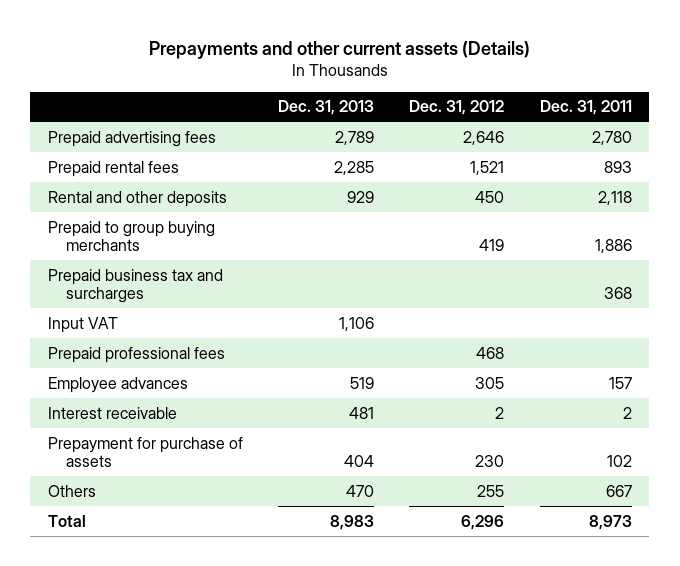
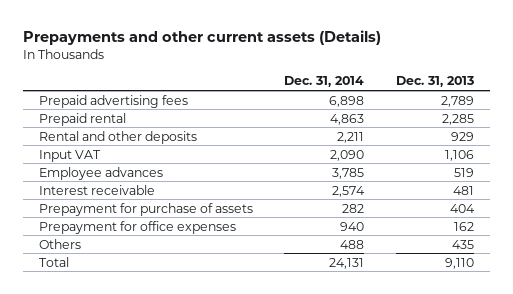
[409,100,505,116] Dec. 31, 2012 -> none
[539,100,632,116] Dec. 31, 2011 -> none
none -> [284,76,365,88] Dec. 31, 2014
[47,160,179,177] Prepaid rental fees -> [38,112,126,126] Prepaid rental
[47,220,215,252] Prepaid to group buying merchants -> none
[47,268,223,304] Prepaid business tax and surcharges -> none
[47,346,225,363] Prepaid professional fees -> none
none -> [38,220,236,234] Prepayment for office expenses
[346,484,375,497] 470 -> [451,239,474,249] 435
[330,514,375,530] 8,983 -> [444,257,474,269] 9,110

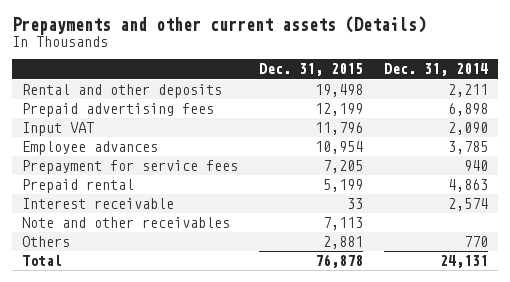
[395,76,474,88] Dec. 31, 2013 -> none
none -> [259,63,364,77] Dec. 31, 2015
[38,94,188,108] Prepaid advertising fees -> [22,103,215,118] Prepaid advertising fees
none -> [22,160,239,175] Prepayment for service fees
[38,112,126,126] Prepaid rental -> [22,179,135,194] Prepaid rental
[38,202,253,216] Prepayment for purchase of assets -> none
[38,220,236,234] Prepayment for office expenses -> none
none -> [22,217,231,229] Note and other receivables
[340,239,365,249] 488 -> [463,236,488,248] 770

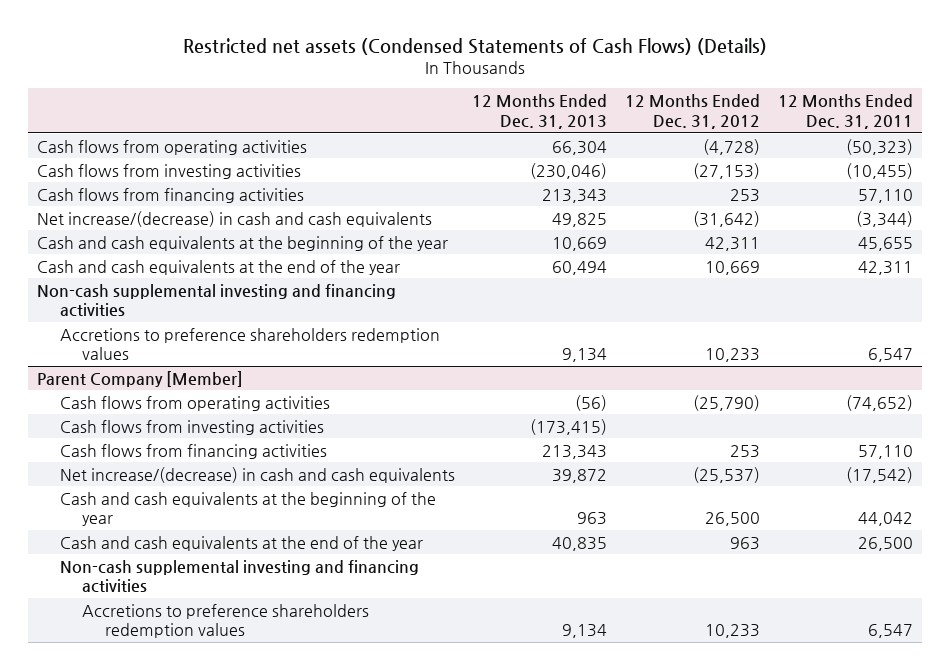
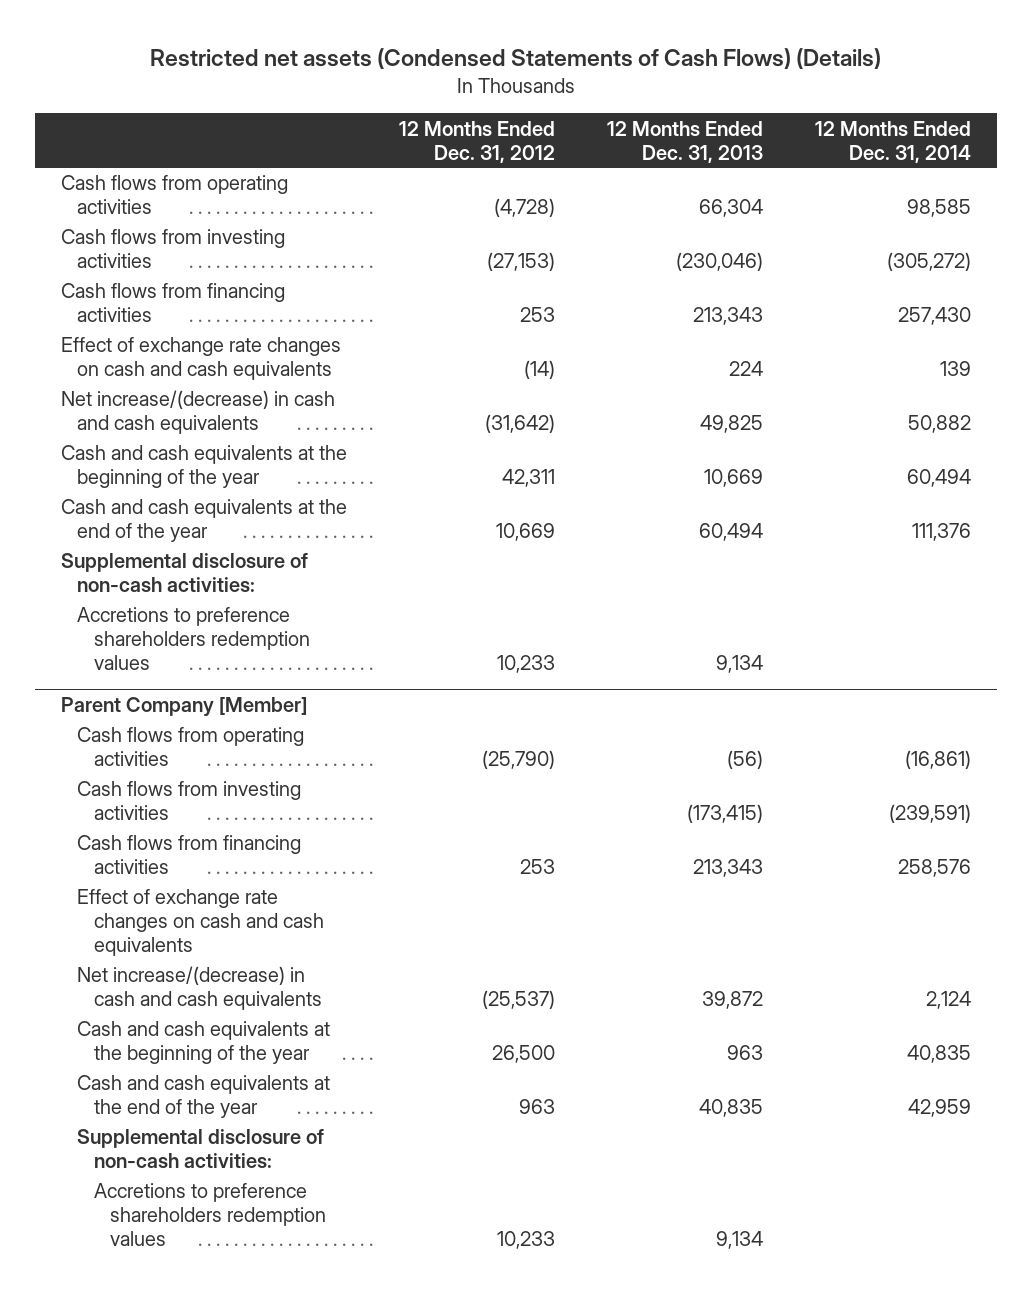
[778,93,914,129] 12 Months Ended Dec. 31, 2011 -> none
none -> [814,120,971,163] 12 Months Ended Dec. 31, 2014
none -> [60,337,341,381] Effect of exchange rate changes on cash and cash equivalents
[37,283,397,318] Non-cash supplemental investing and financing activities -> [60,553,308,593] Supplemental disclosure of non-cash activities:
none -> [77,889,324,957] Effect of exchange rate changes on cash and cash equivalents
[59,559,419,594] Non-cash supplemental investing and financing activities -> [77,1129,325,1169] Supplemental disclosure of non-cash activities:

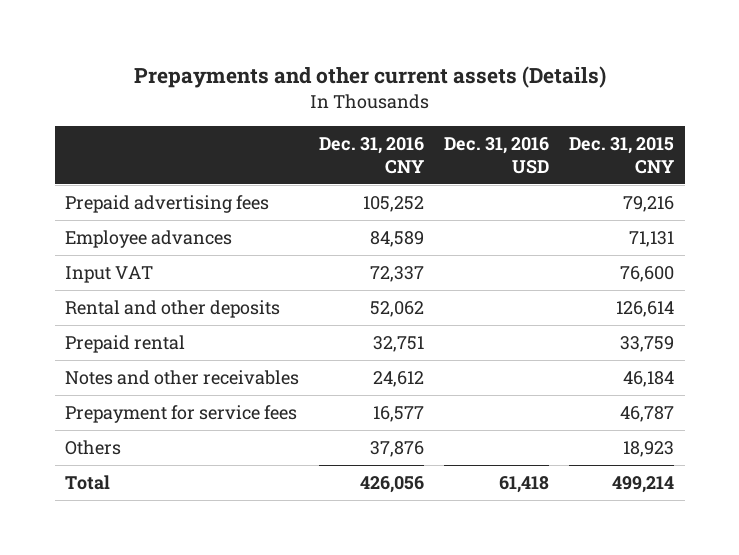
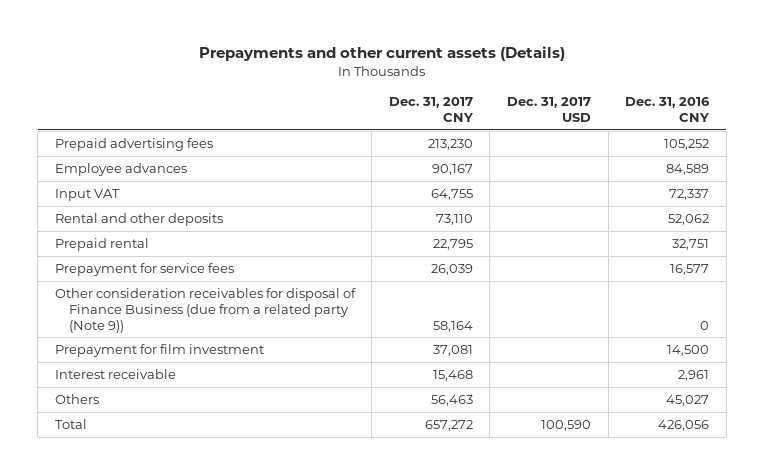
[444,137,550,174] Dec. 31, 2016 USD -> none
[569,137,675,174] Dec. 31, 2015 CNY -> none
none -> [388,97,473,122] Dec. 31, 2017 CNY
none -> [506,97,591,122] Dec. 31, 2017 USD
[64,370,299,386] Notes and other receivables -> none
none -> [54,287,356,333] Other consideration receivables for disposal of Finance Business (due from a related party (Note 9))
none -> [54,343,264,357] Prepayment for film investment
none -> [54,368,176,379] Interest receivable
[370,441,425,458] 37,876 -> [666,394,710,406] 45,027

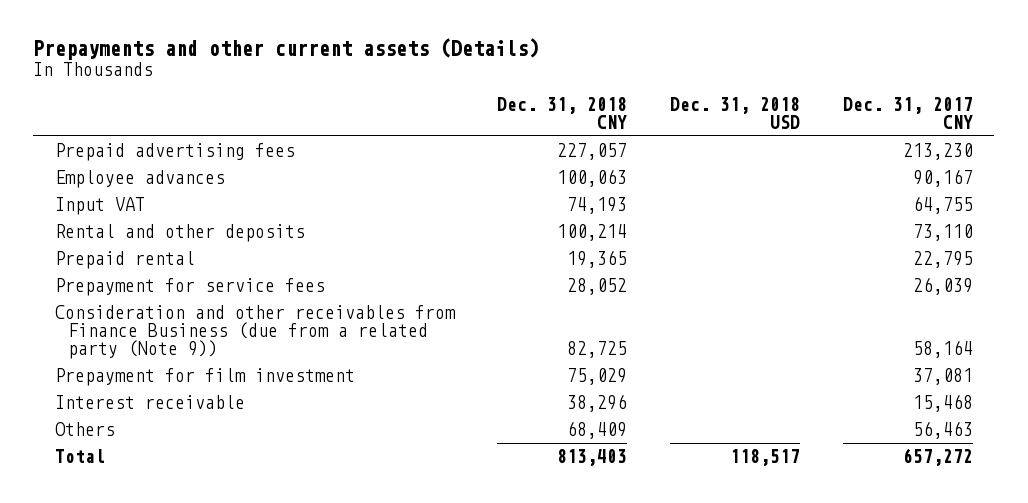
[506,97,591,122] Dec. 31, 2017 USD -> none
[625,97,711,122] Dec. 31, 2016 CNY -> none
none -> [497,97,628,130] Dec. 31, 2018 CNY
none -> [670,97,801,130] Dec. 31, 2018 USD
[54,287,356,333] Other consideration receivables for disposal of Finance Business (due from a related party (Note 9)) -> [54,305,456,360] Consideration and other receivables from Finance Business (due from a related party (Note 9))

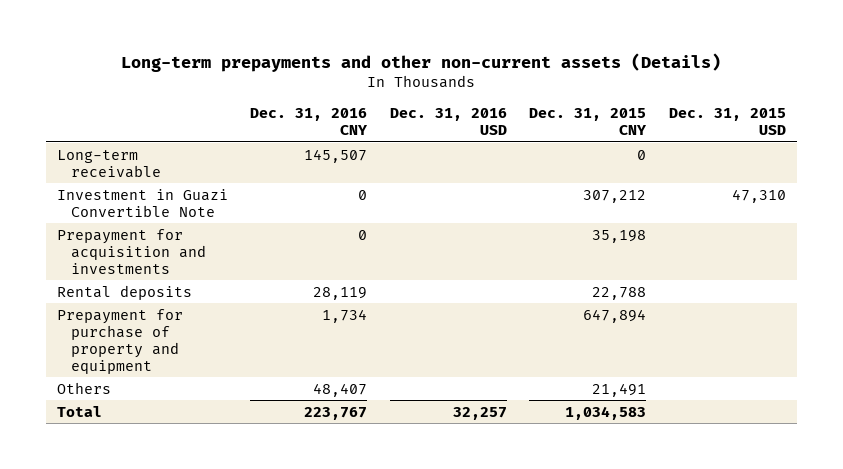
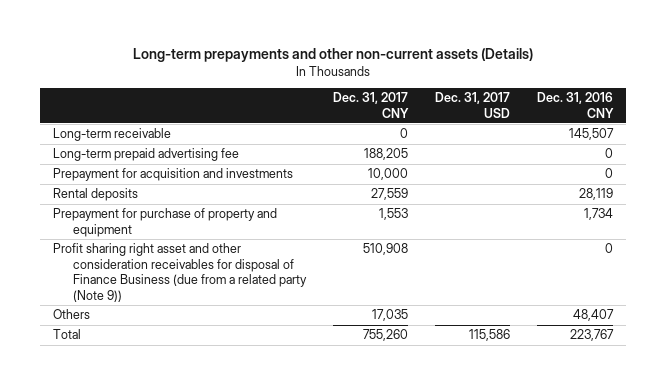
[389,108,507,136] Dec. 31, 2016 USD -> none
[529,108,648,136] Dec. 31, 2015 CNY -> none
[669,108,787,136] Dec. 31, 2015 USD -> none
none -> [332,92,409,118] Dec. 31, 2017 CNY
none -> [434,92,510,118] Dec. 31, 2017 USD
[56,188,228,217] Investment in Guazi Convertible Note -> none
none -> [53,148,240,162] Long-term prepaid advertising fee
none -> [53,243,308,302] Profit sharing right asset and other consideration receivables for disposal of Finance Business (due from a related party (Note 9))

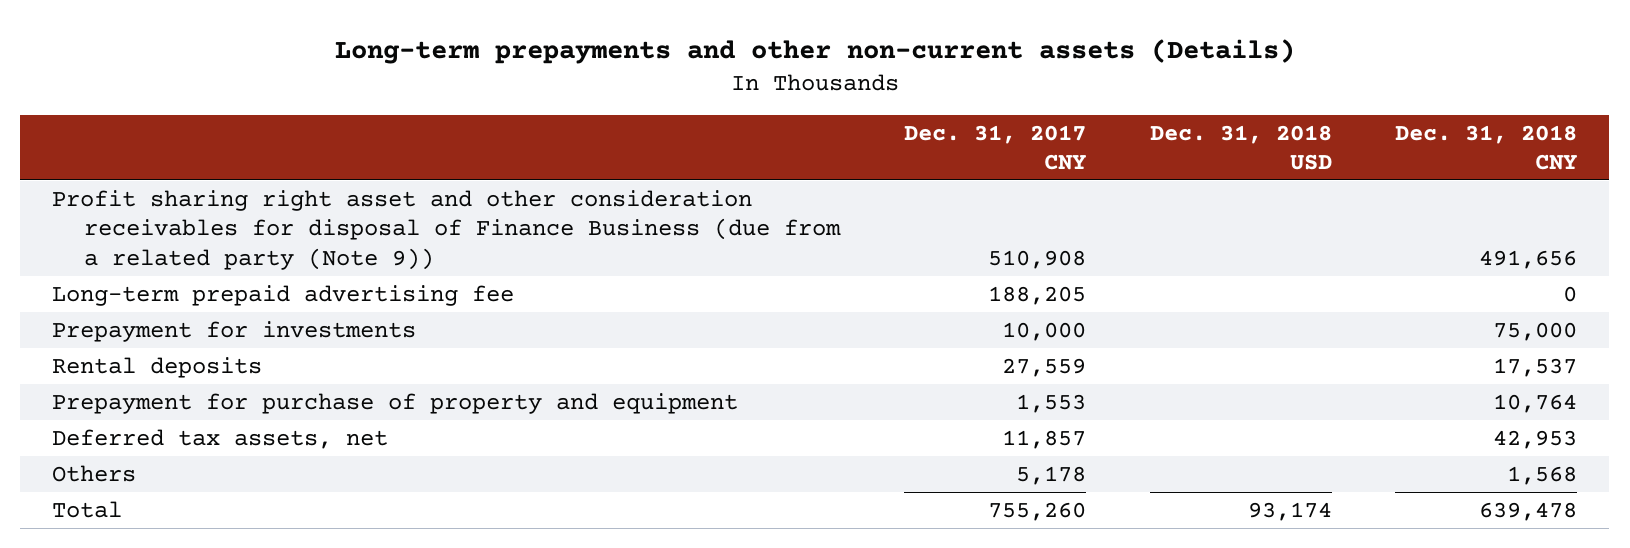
[434,92,510,118] Dec. 31, 2017 USD -> none
[536,92,614,118] Dec. 31, 2016 CNY -> none
none -> [1149,124,1332,170] Dec. 31, 2018 USD
none -> [1395,124,1578,170] Dec. 31, 2018 CNY
[53,128,172,142] Long-term receivable -> none
[53,243,308,302] Profit sharing right asset and other consideration receivables for disposal of Finance Business (due from a related party (Note 9)) -> [52,190,841,270] Profit sharing right asset and other consideration receivables for disposal of Finance Business (due from a related party (Note 9))
[53,168,294,182] Prepayment for acquisition and investments -> [52,321,417,343] Prepayment for investments
none -> [52,429,389,450] Deferred tax assets, net
[371,309,408,322] 17,035 -> [1015,466,1086,486] 5,178

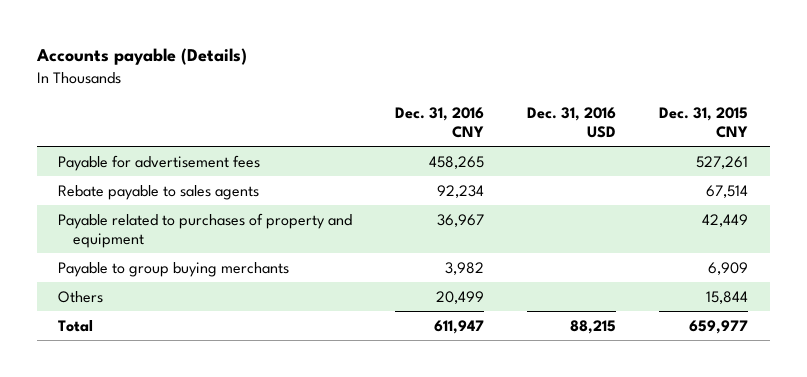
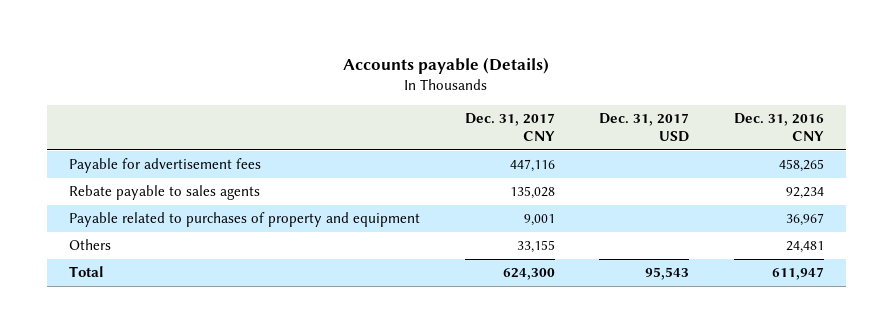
[527,107,617,139] Dec. 31, 2016 USD -> none
[659,107,749,139] Dec. 31, 2015 CNY -> none
none -> [464,113,555,142] Dec. 31, 2017 CNY
none -> [599,113,690,143] Dec. 31, 2017 USD
[58,261,290,277] Payable to group buying merchants -> none
[436,290,485,304] 20,499 -> [785,241,824,254] 24,481

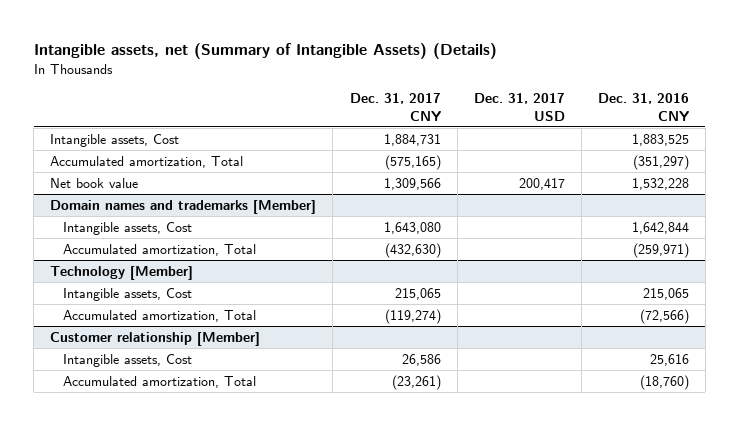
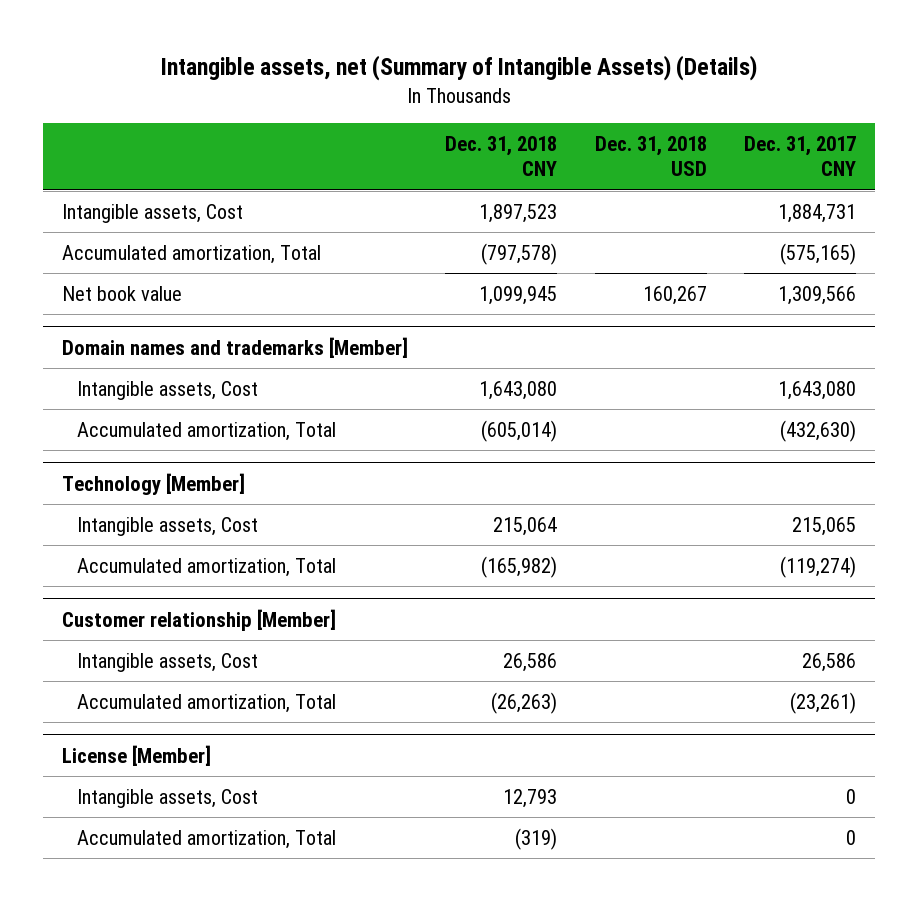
[473,93,565,121] Dec. 31, 2017 USD -> none
[597,93,689,121] Dec. 31, 2016 CNY -> none
none -> [445,136,558,177] Dec. 31, 2018 CNY
none -> [594,136,707,177] Dec. 31, 2018 USD
none -> [61,744,211,766] License [Member]
none -> [76,788,258,808] Intangible assets, Cost
none -> [76,829,336,849] Accumulated amortization, Total

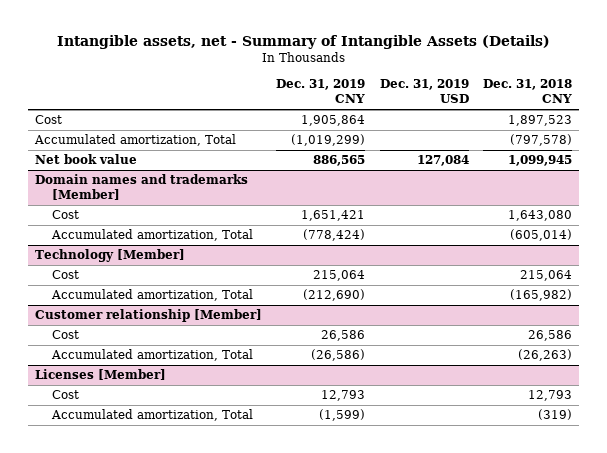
[161,54,758,81] Intangible assets, net (Summary of Intangible Assets) (Details) -> [56,35,550,50] Intangible assets, net - Summary of Intangible Assets (Details)
[594,136,707,177] Dec. 31, 2018 USD -> none
[744,136,857,177] Dec. 31, 2017 CNY -> none
none -> [276,79,366,104] Dec. 31, 2019 CNY
none -> [379,79,469,104] Dec. 31, 2019 USD
[61,203,243,223] Intangible assets, Cost -> [35,115,63,125] Cost
[76,380,258,400] Intangible assets, Cost -> [52,210,80,220] Cost
[76,516,258,536] Intangible assets, Cost -> [52,270,80,280] Cost
[76,652,258,672] Intangible assets, Cost -> [52,330,80,340] Cost
[61,744,211,766] License [Member] -> [35,369,167,381] Licenses [Member]
[76,788,258,808] Intangible assets, Cost -> [52,390,80,400] Cost

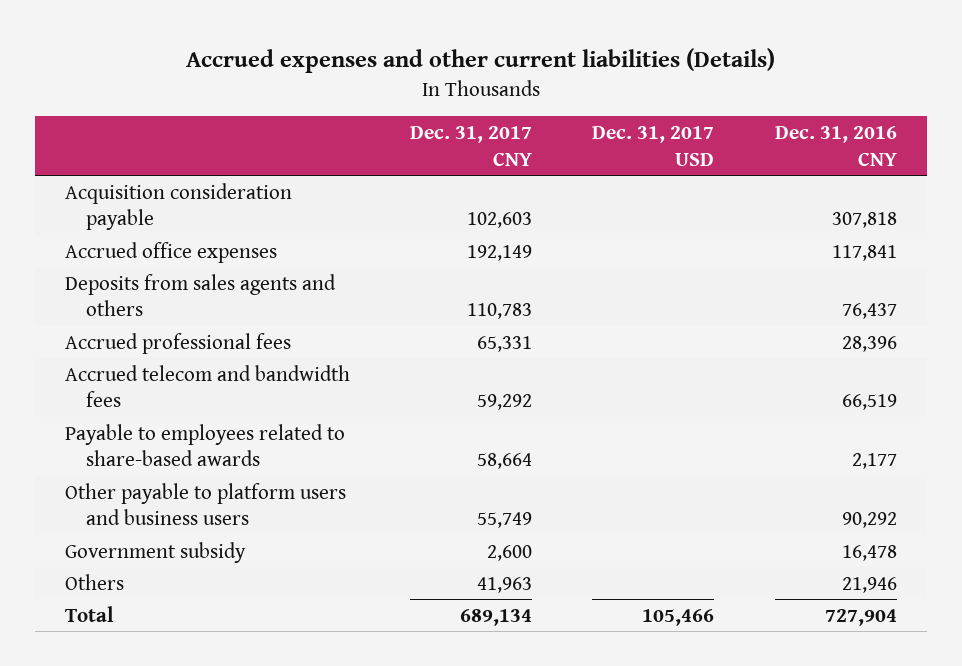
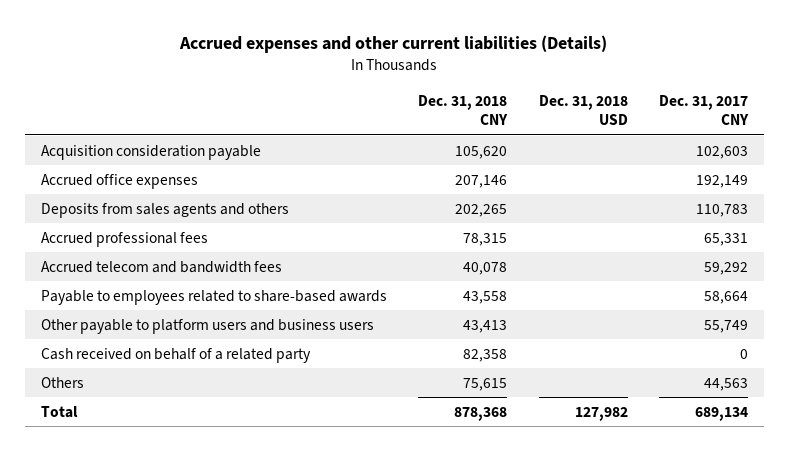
[592,126,715,166] Dec. 31, 2017 USD -> none
[774,126,897,166] Dec. 31, 2016 CNY -> none
none -> [418,94,509,126] Dec. 31, 2018 CNY
none -> [538,94,628,126] Dec. 31, 2018 USD
[64,541,246,563] Government subsidy -> none
none -> [40,347,311,363] Cash received on behalf of a related party
[477,576,533,593] 41,963 -> [704,377,749,391] 44,563

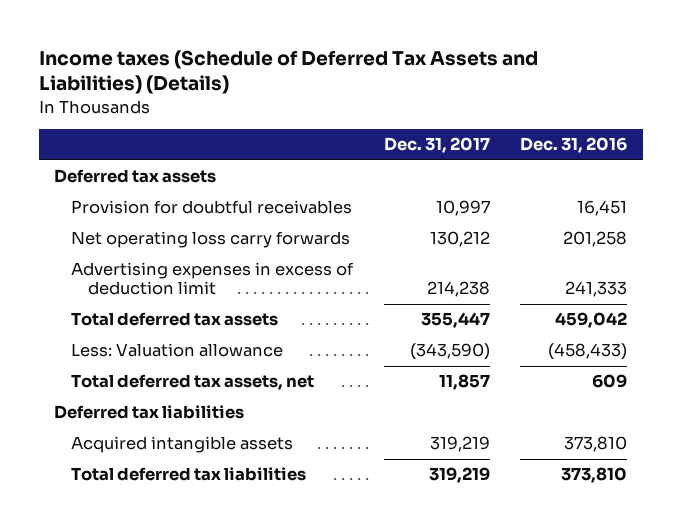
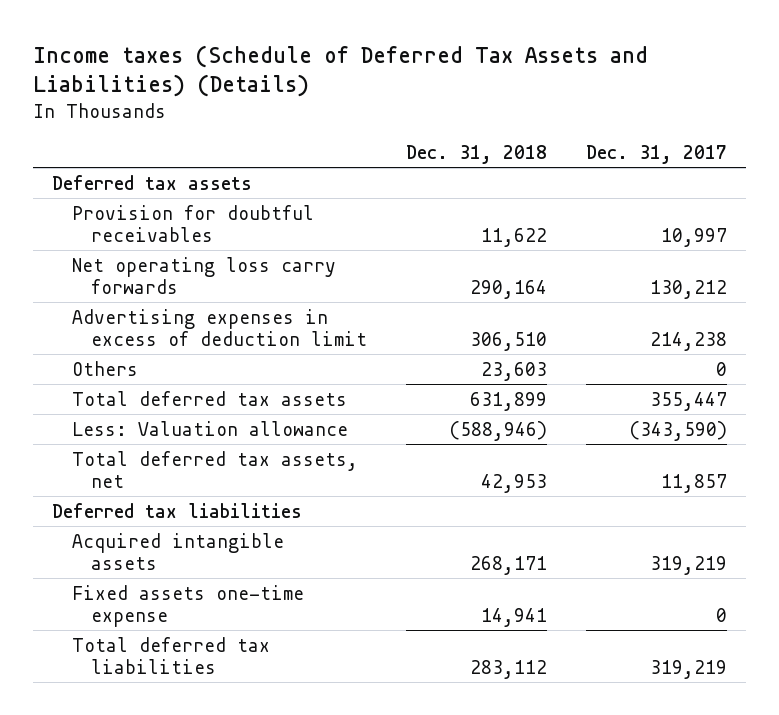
[520,137,628,154] Dec. 31, 2016 -> none
none -> [406,144,548,164] Dec. 31, 2018
none -> [71,360,138,376] Others
none -> [71,584,304,627] Fixed assets one-time expense

